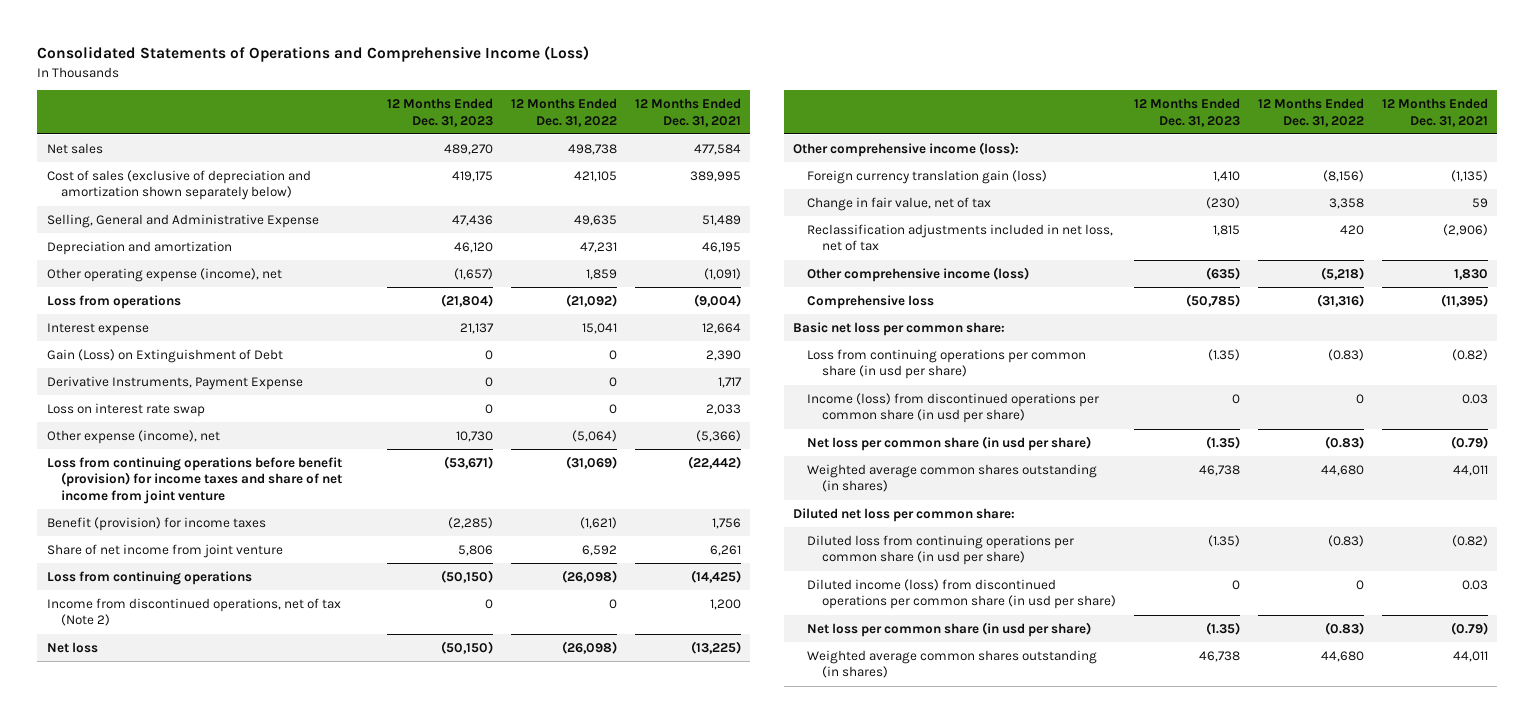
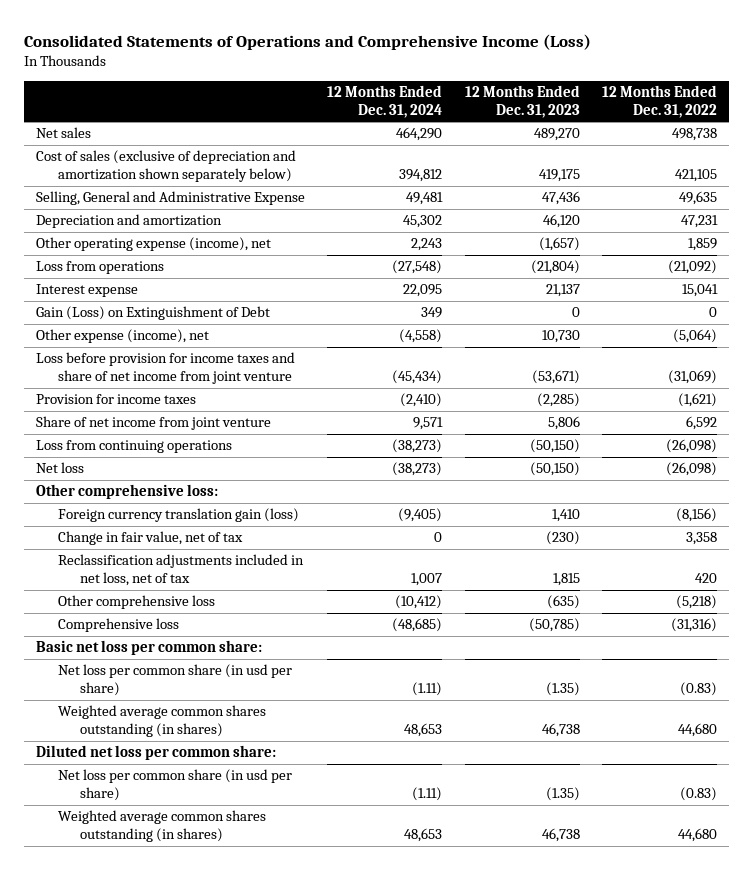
[635,97,742,127] 12 Months Ended Dec. 31, 2021 -> none
none -> [327,84,443,119] 12 Months Ended Dec. 31, 2024
[46,375,303,390] Derivative Instruments, Payment Expense -> none
[46,402,205,417] Loss on interest rate swap -> none
[46,456,342,505] Loss from continuing operations before benefit (provision) for income taxes and share of net income from joint venture -> [35,352,295,385] Loss before provision for income taxes and share of net income from joint venture
[46,516,266,531] Benefit (provision) for income taxes -> [35,394,196,405] Provision for income taxes
[46,597,341,627] Income from discontinued operations, net of tax (Note 2) -> none
[793,141,1020,157] Other comprehensive income (loss): -> [35,484,218,500] Other comprehensive loss:
[807,266,1030,282] Other comprehensive income (loss) -> [57,595,215,610] Other comprehensive loss
[807,348,1087,380] Loss from continuing operations per common share (in usd per share) -> none
[807,392,1100,424] Income (loss) from discontinued operations per common share (in usd per share) -> none
[807,534,1075,566] Diluted loss from continuing operations per common share (in usd per share) -> none
[807,578,1116,610] Diluted income (loss) from discontinued operations per common share (in usd per share) -> none

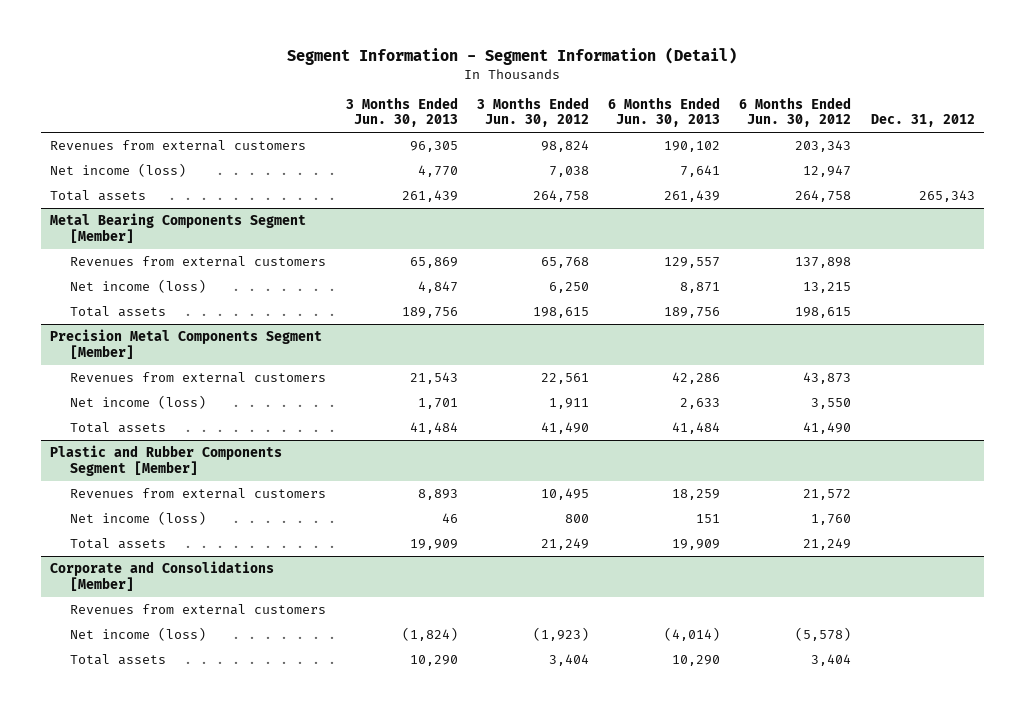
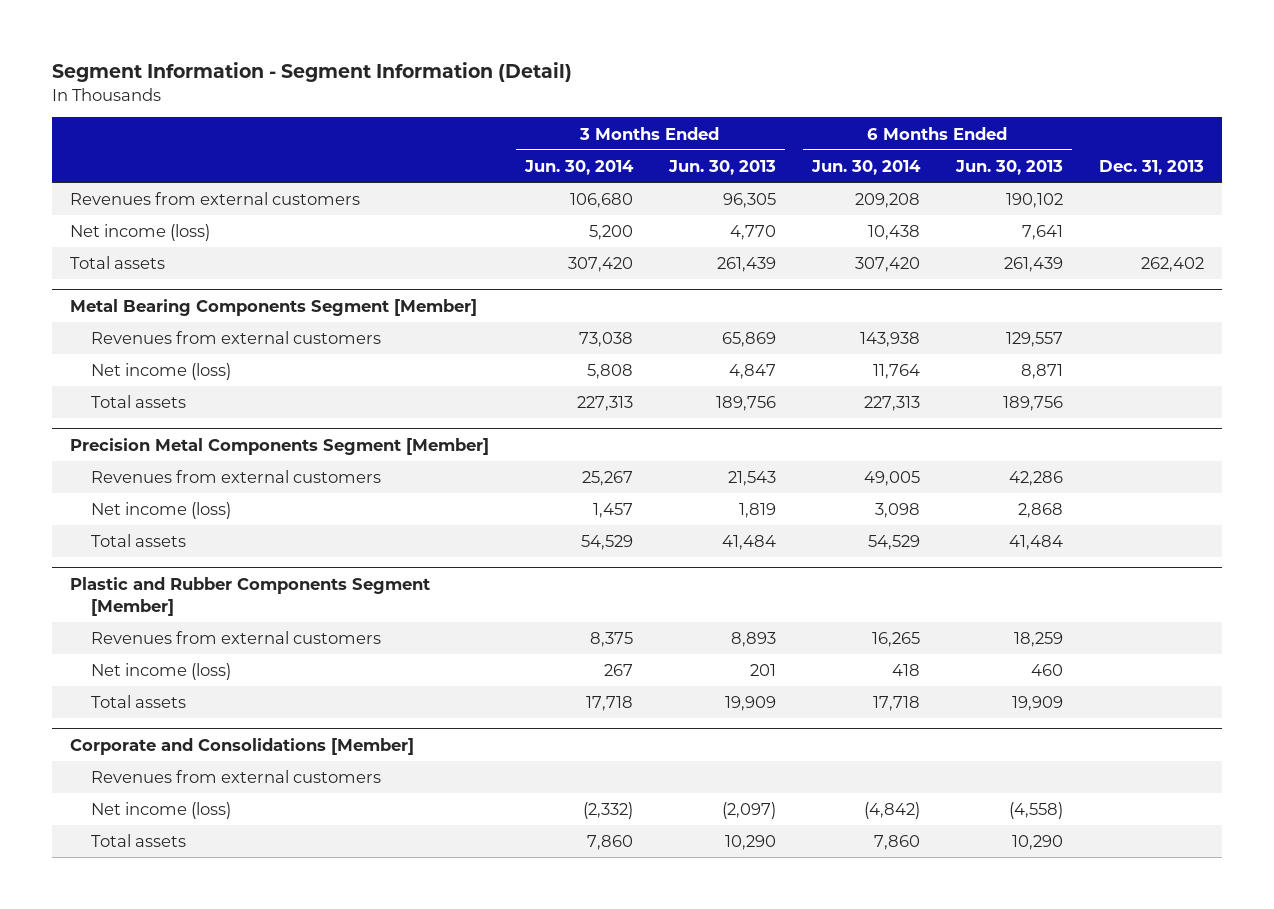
[476,96,589,128] 3 Months Ended Jun. 30, 2012 -> none
[739,96,852,128] 6 Months Ended Jun. 30, 2012 -> none
[870,114,975,128] Dec. 31, 2012 -> none
none -> [524,160,635,176] Jun. 30, 2014
none -> [810,160,921,176] Jun. 30, 2014
none -> [1098,160,1204,176] Dec. 31, 2013
[417,398,458,410] 1,701 -> [738,503,776,519] 1,819
[680,398,721,410] 2,633 -> [1017,503,1063,519] 2,868
[441,513,458,524] 46 -> [749,664,776,677] 201
[696,514,721,524] 151 -> [1030,664,1063,677] 460
[401,627,458,642] (1,824) -> [721,802,776,820] (2,097)
[664,627,721,642] (4,014) -> [1008,802,1063,820] (4,558)

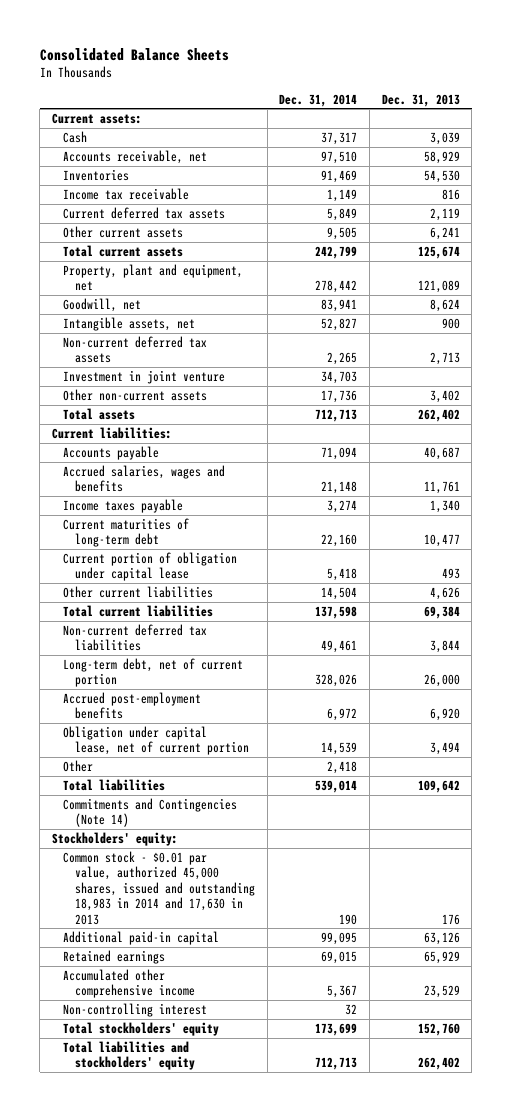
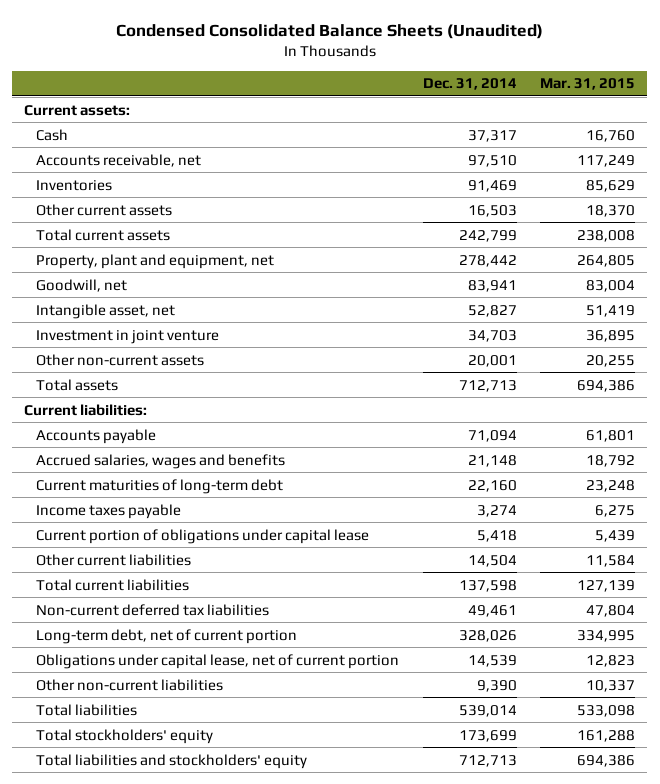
[39,47,229,61] Consolidated Balance Sheets -> [115,23,543,39] Condensed Consolidated Balance Sheets (Unaudited)
[381,93,460,107] Dec. 31, 2013 -> none
none -> [540,78,636,91] Mar. 31, 2015
[63,187,190,200] Income tax receivable -> none
[63,206,226,219] Current deferred tax assets -> none
[327,226,358,240] 9,505 -> [467,204,517,217] 16,503
[63,335,208,364] Non-current deferred tax assets -> none
[63,316,196,331] Intangible assets, net -> [35,303,175,319] Intangible asset, net
[321,389,358,403] 17,736 -> [467,354,517,367] 20,001
[63,498,184,513] Income taxes payable -> [35,503,181,519] Income taxes payable
[63,551,238,582] Current portion of obligation under capital lease -> [35,528,369,544] Current portion of obligations under capital lease
[63,691,202,720] Accrued post-employment benefits -> none
[63,725,250,756] Obligation under capital lease, net of current portion -> [35,653,399,669] Obligations under capital lease, net of current portion
[63,759,94,772] Other -> [35,678,223,691] Other non-current liabilities
[327,760,358,774] 2,418 -> [476,679,517,692] 9,390
[63,797,238,828] Commitments and Contingencies (Note 14) -> none
[51,831,178,846] Stockholders' equity: -> none
[63,850,256,925] Common stock - $0.01 par value, authorized 45,000 shares, issued and outstanding 18,983 in 2014 and 17,630 in 2013 -> none
[63,930,220,945] Additional paid-in capital -> none
[63,949,166,964] Retained earnings -> none
[63,968,196,999] Accumulated other comprehensive income -> none
[63,1002,208,1017] Non-controlling interest -> none

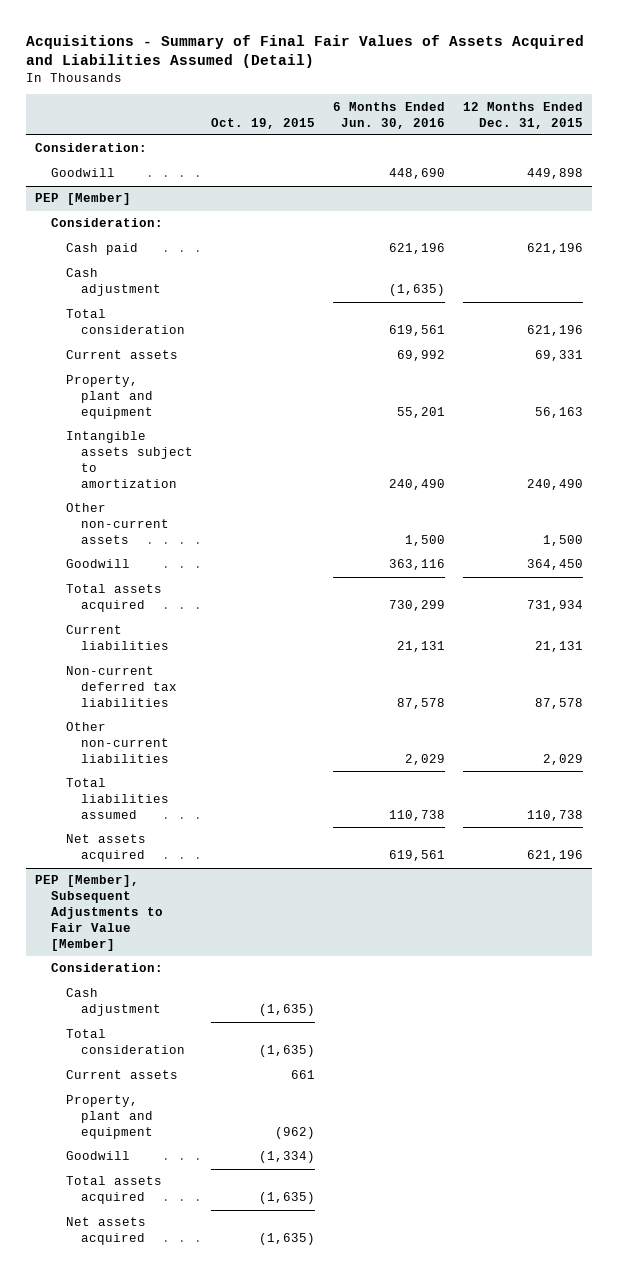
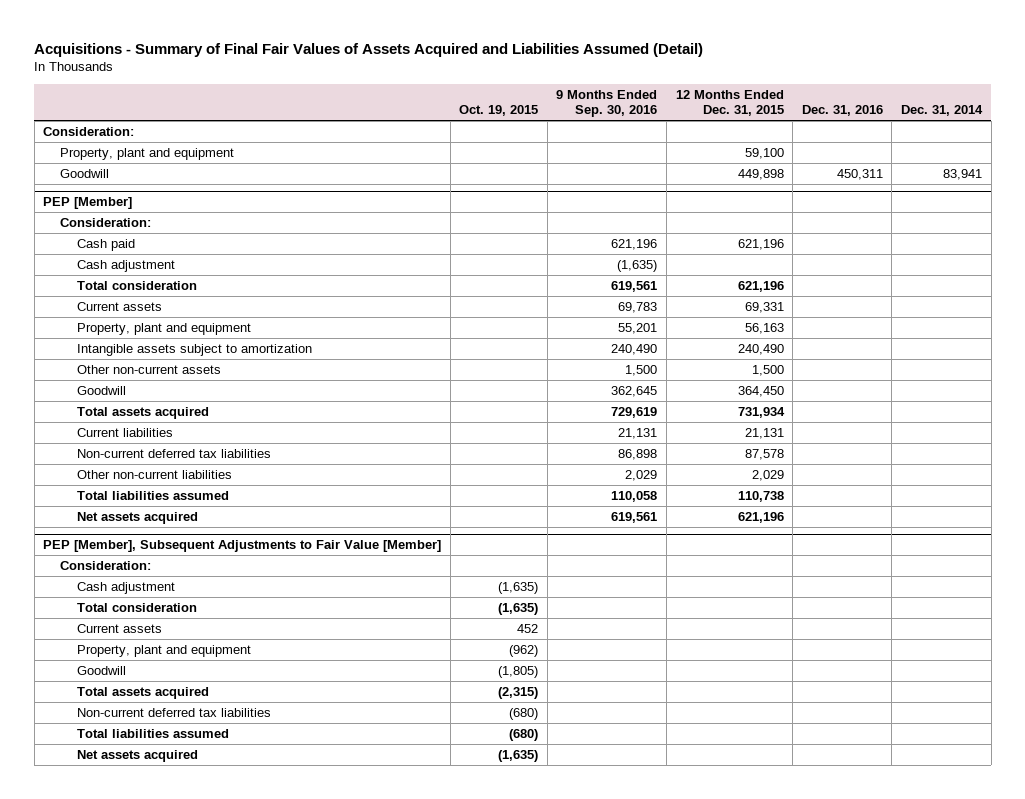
[333,101,446,129] 6 Months Ended Jun. 30, 2016 -> none
none -> [556,90,658,118] 9 Months Ended Sep. 30, 2016
none -> [801,105,883,117] Dec. 31, 2016
none -> [901,105,984,117] Dec. 31, 2014
none -> [60,147,235,160] Property, plant and equipment
[291,1070,316,1080] 661 -> [517,623,539,633] 452
[259,1151,316,1164] (1,334) -> [498,665,539,678] (1,805)
[259,1192,316,1205] (1,635) -> [498,686,539,699] (2,315)
none -> [76,707,271,717] Non-current deferred tax liabilities
none -> [76,728,229,738] Total liabilities assumed

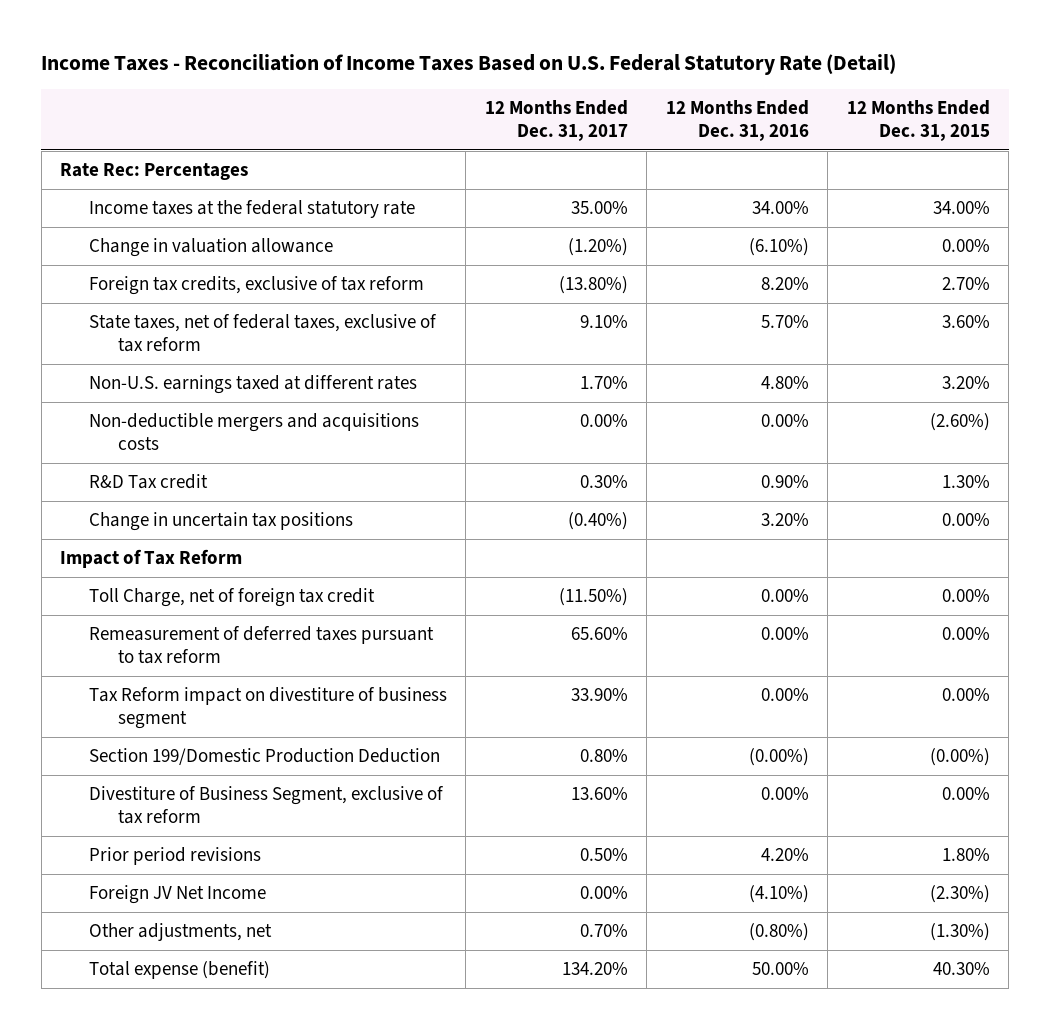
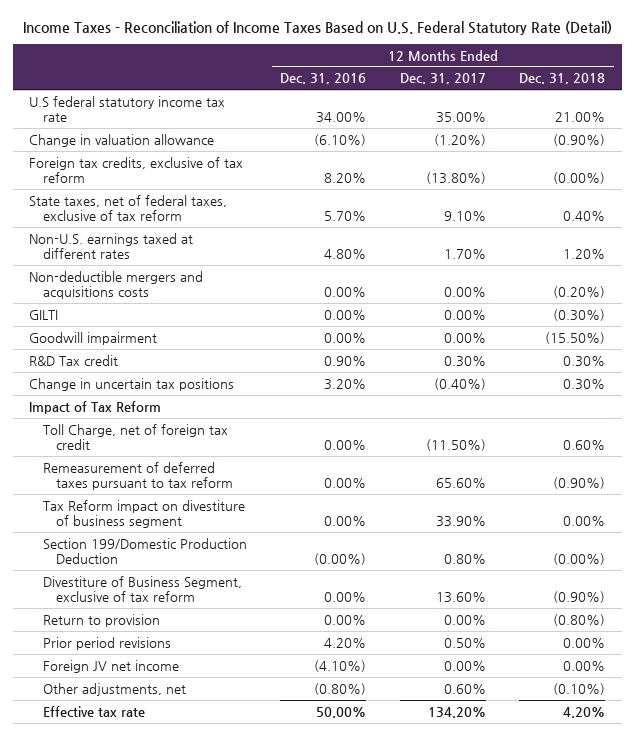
[846,99,990,142] 12 Months Ended Dec. 31, 2015 -> none
none -> [519,73,606,85] Dec. 31, 2018
[60,162,249,180] Rate Rec: Percentages -> none
[88,199,415,218] Income taxes at the federal statutory rate -> [29,95,226,123] U.S federal statutory income tax rate
none -> [29,309,59,320] GILTI
none -> [29,331,158,345] Goodwill impairment
none -> [42,613,160,627] Return to provision
[88,884,266,904] Foreign JV Net Income -> [42,659,179,673] Foreign JV net income
[579,923,628,937] 0.70% -> [443,683,486,694] 0.60%
[88,960,270,979] Total expense (benefit) -> [42,705,145,717] Effective tax rate

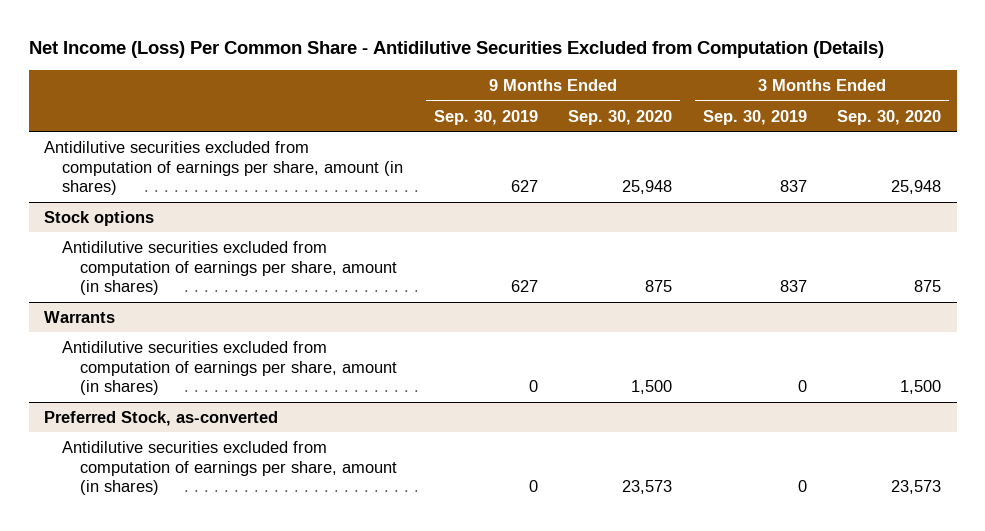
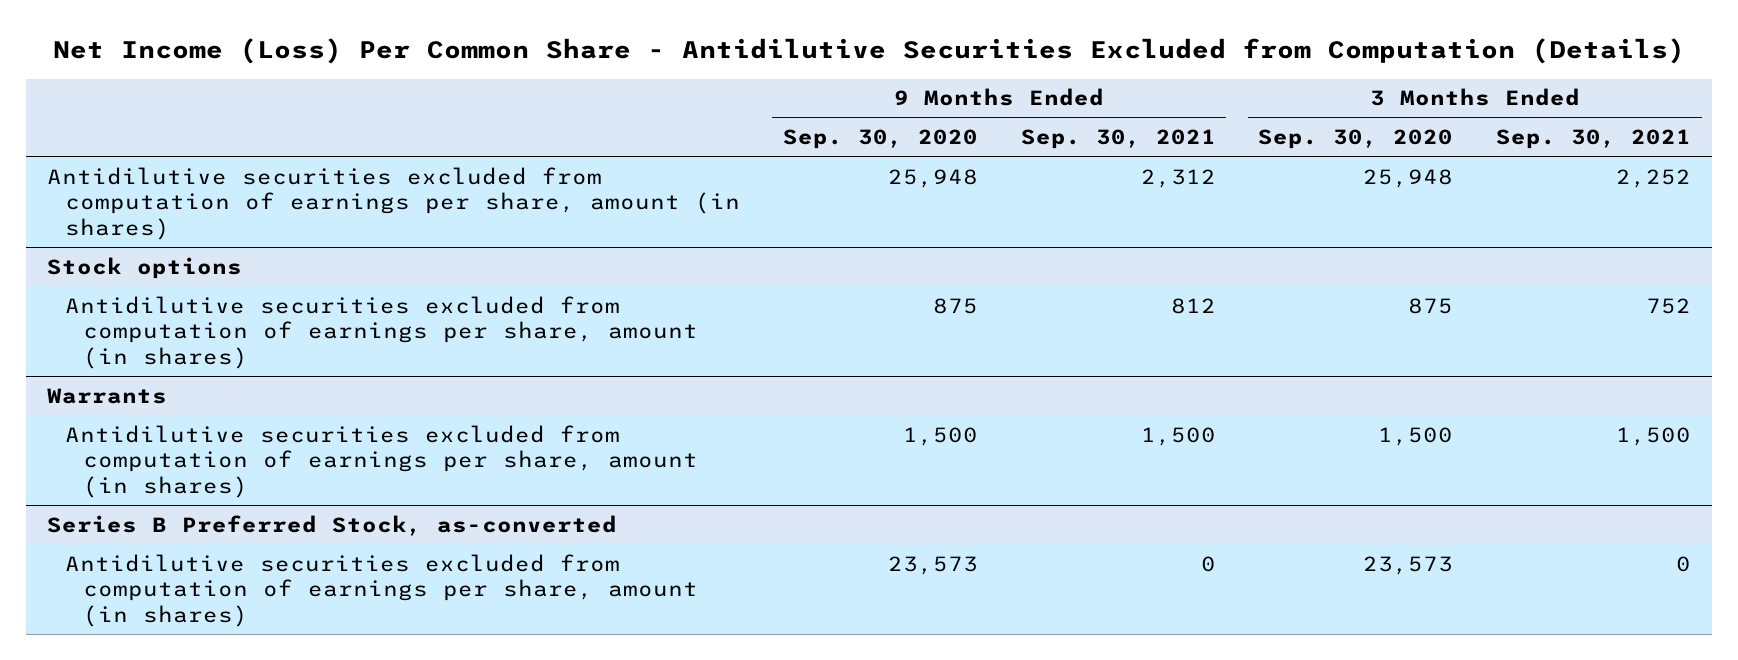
[433,109,538,125] Sep. 30, 2019 -> none
[702,109,807,125] Sep. 30, 2019 -> none
none -> [1020,129,1216,150] Sep. 30, 2021
none -> [1495,129,1691,150] Sep. 30, 2021
[44,410,279,426] Preferred Stock, as-converted -> [47,514,618,536] Series B Preferred Stock, as-converted

